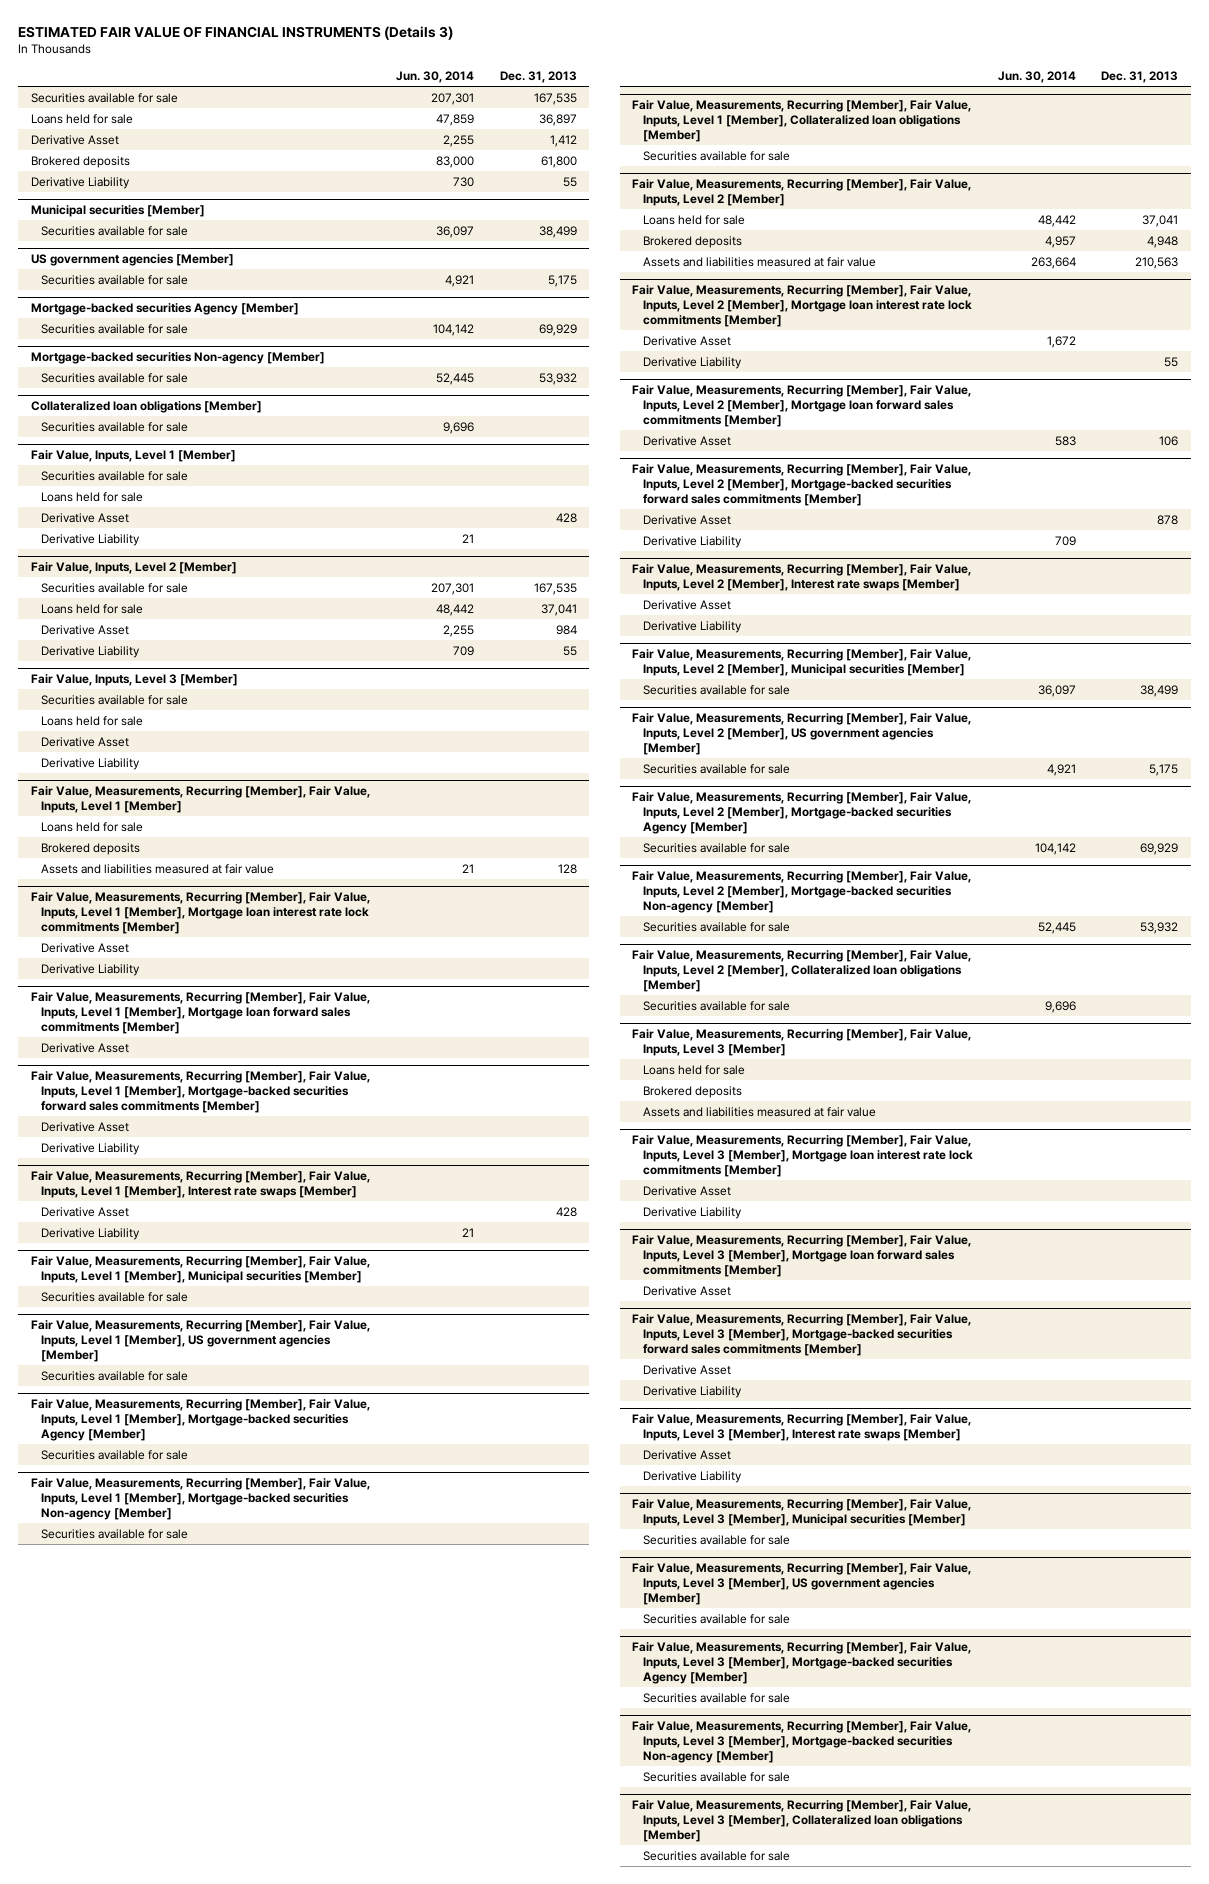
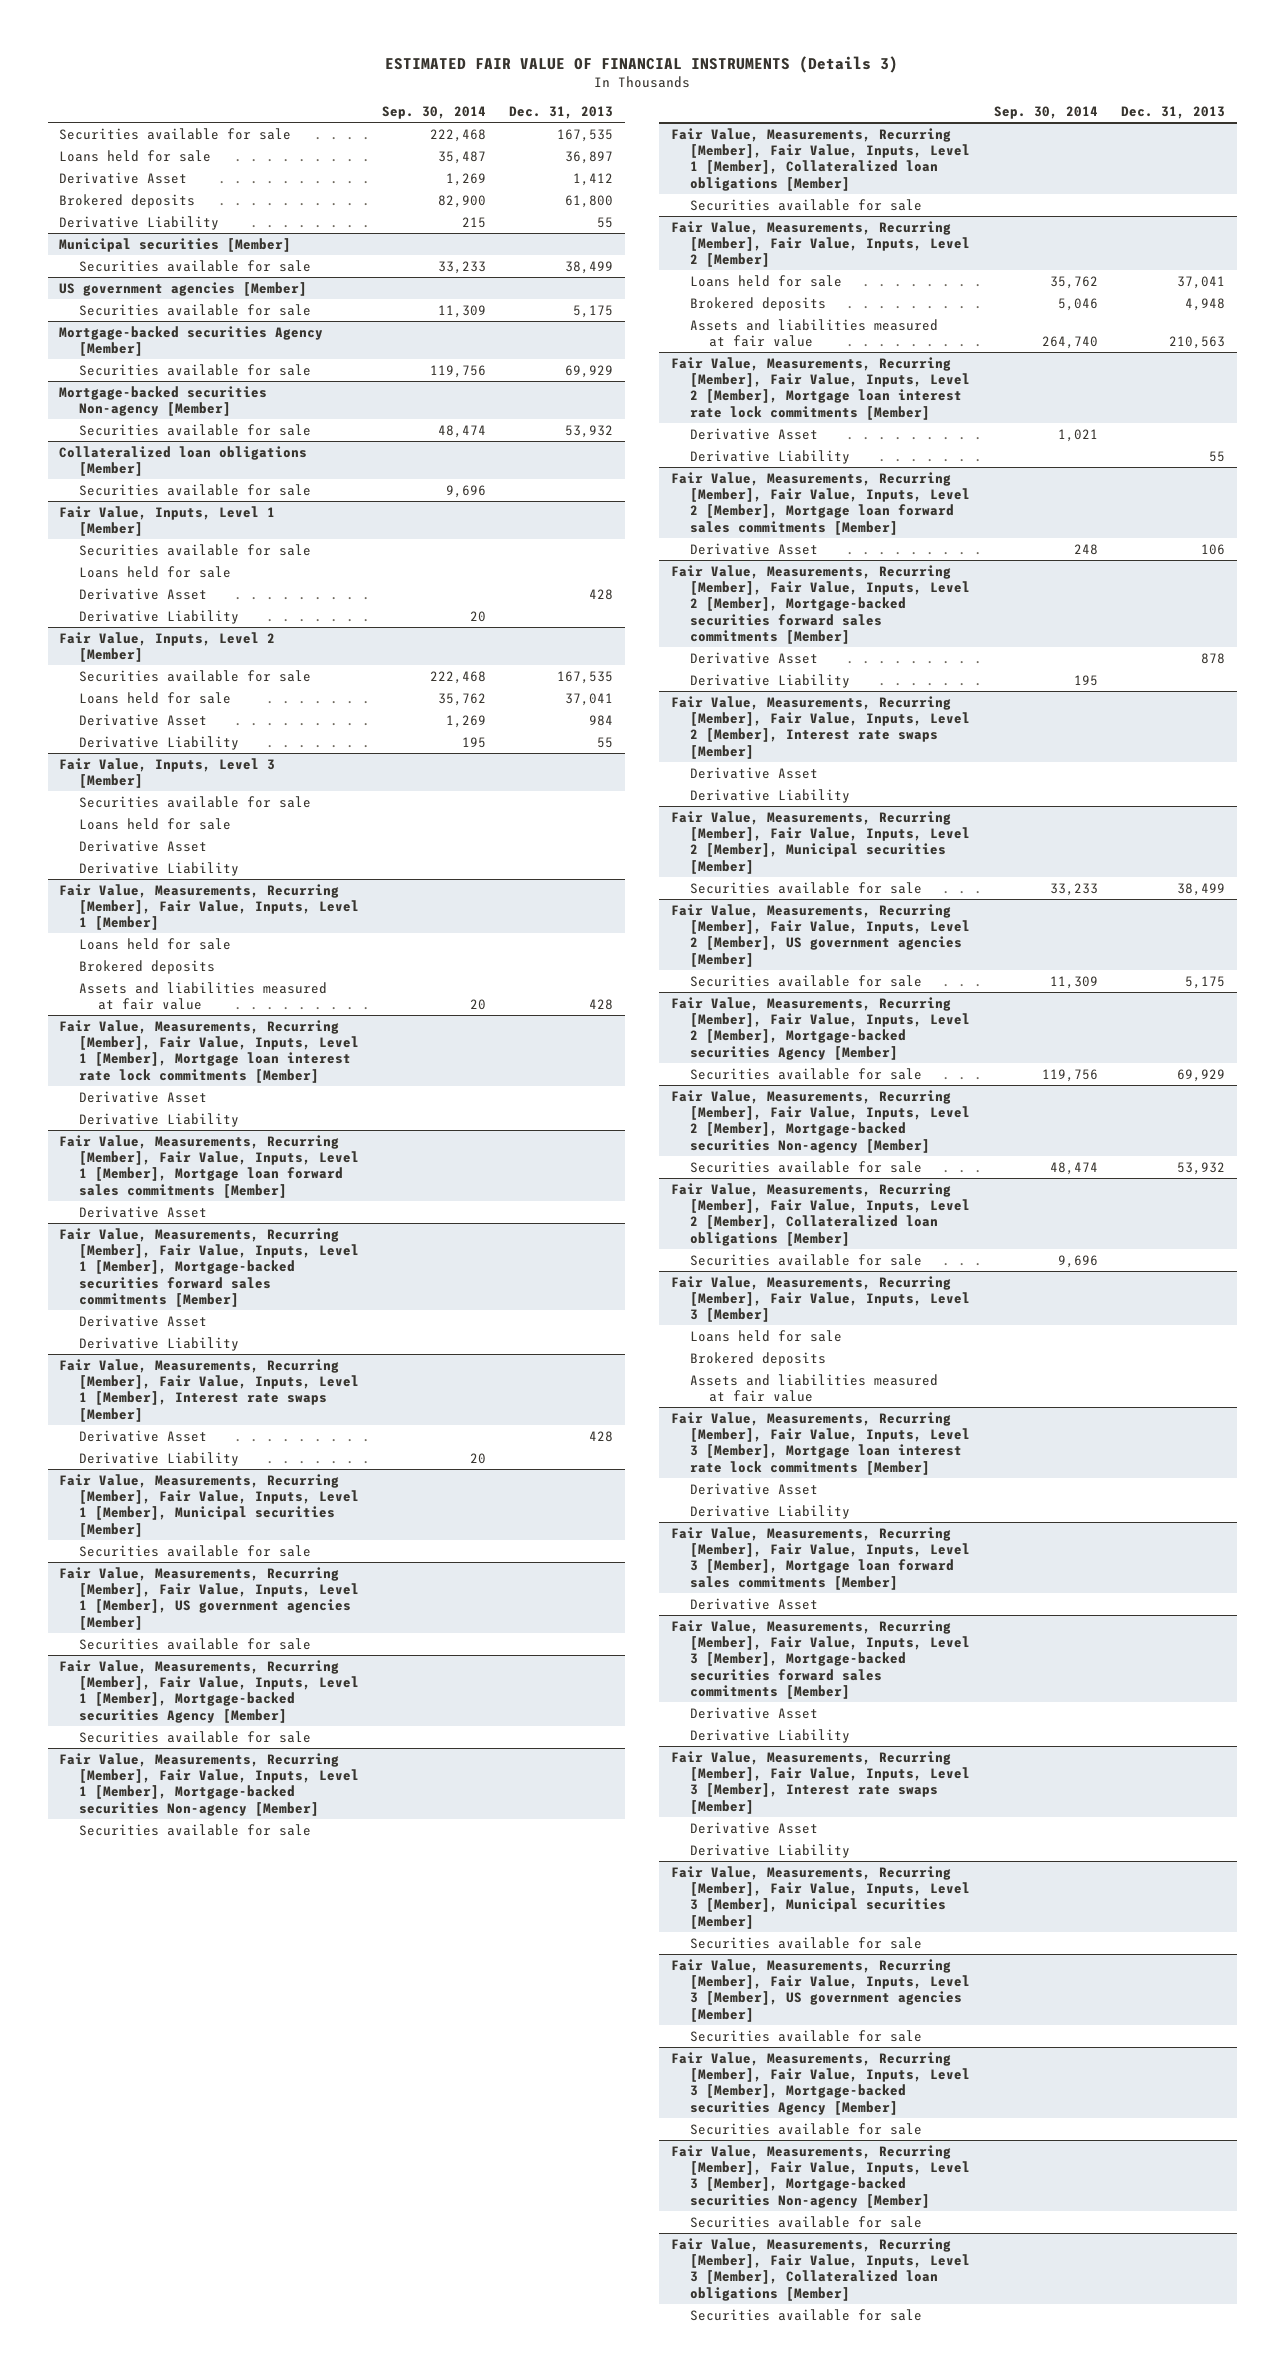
[396,71,475,84] Jun. 30, 2014 -> none
none -> [382,106,487,120] Sep. 30, 2014
[557,863,577,874] 128 -> [589,998,614,1010] 428

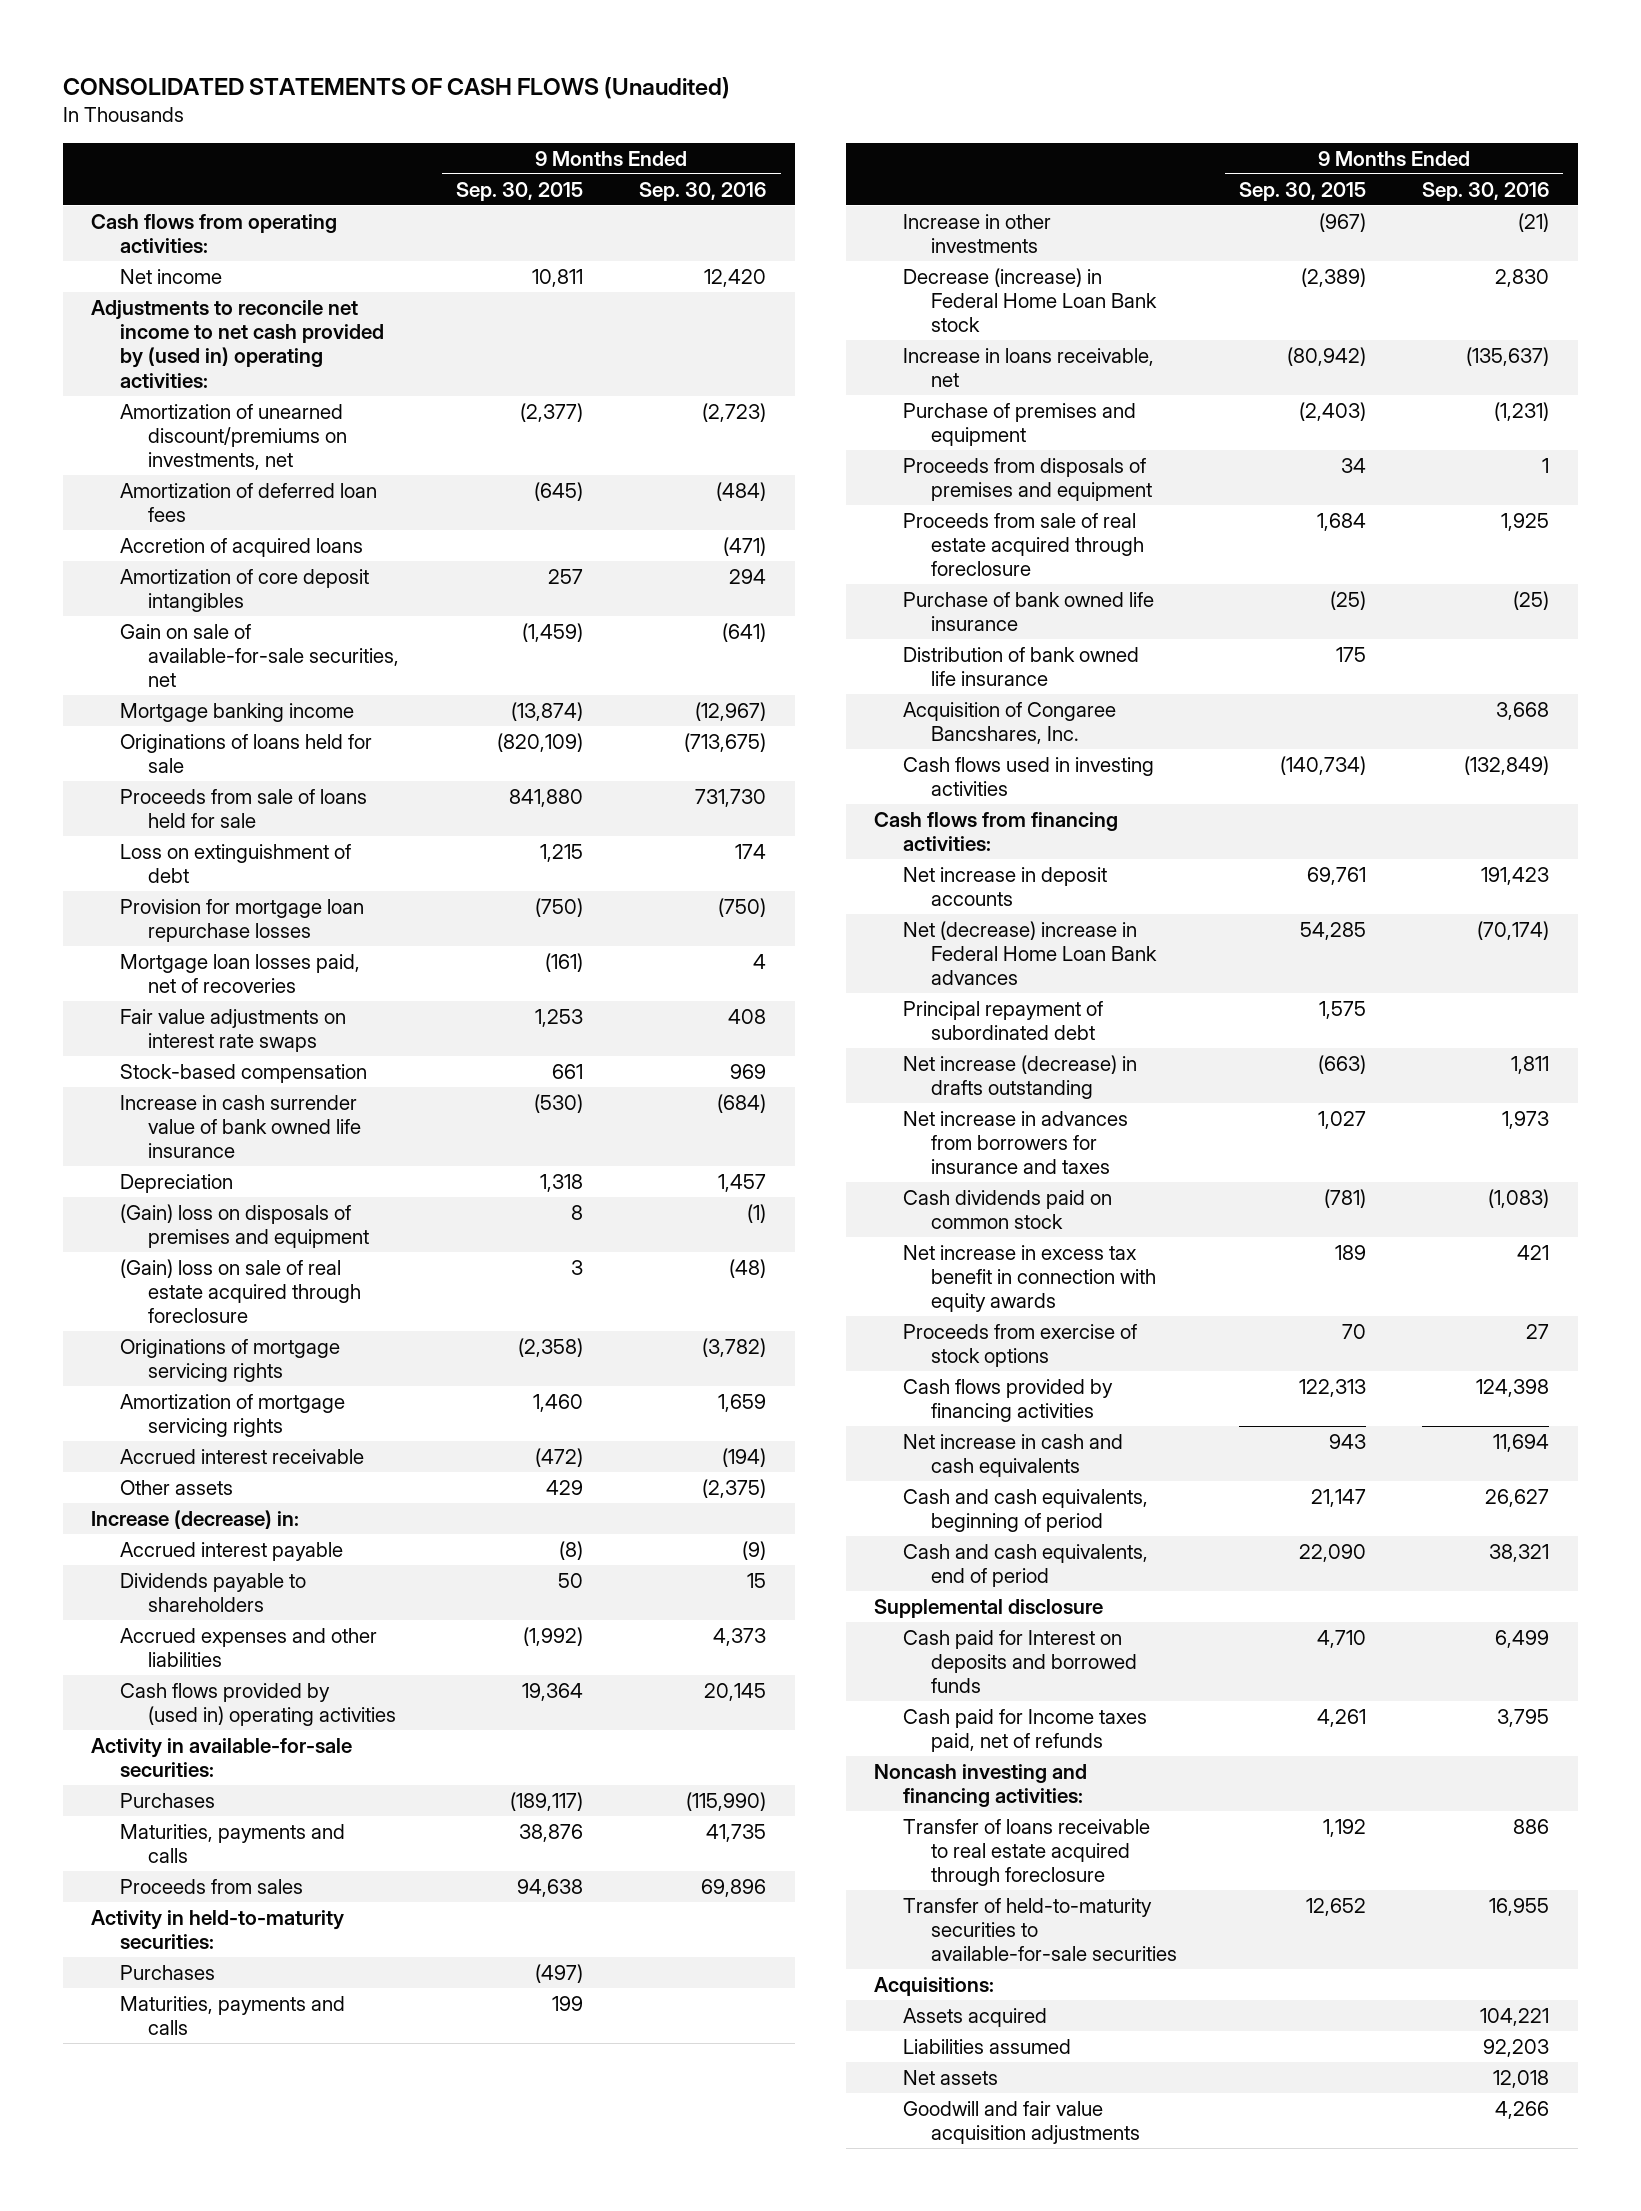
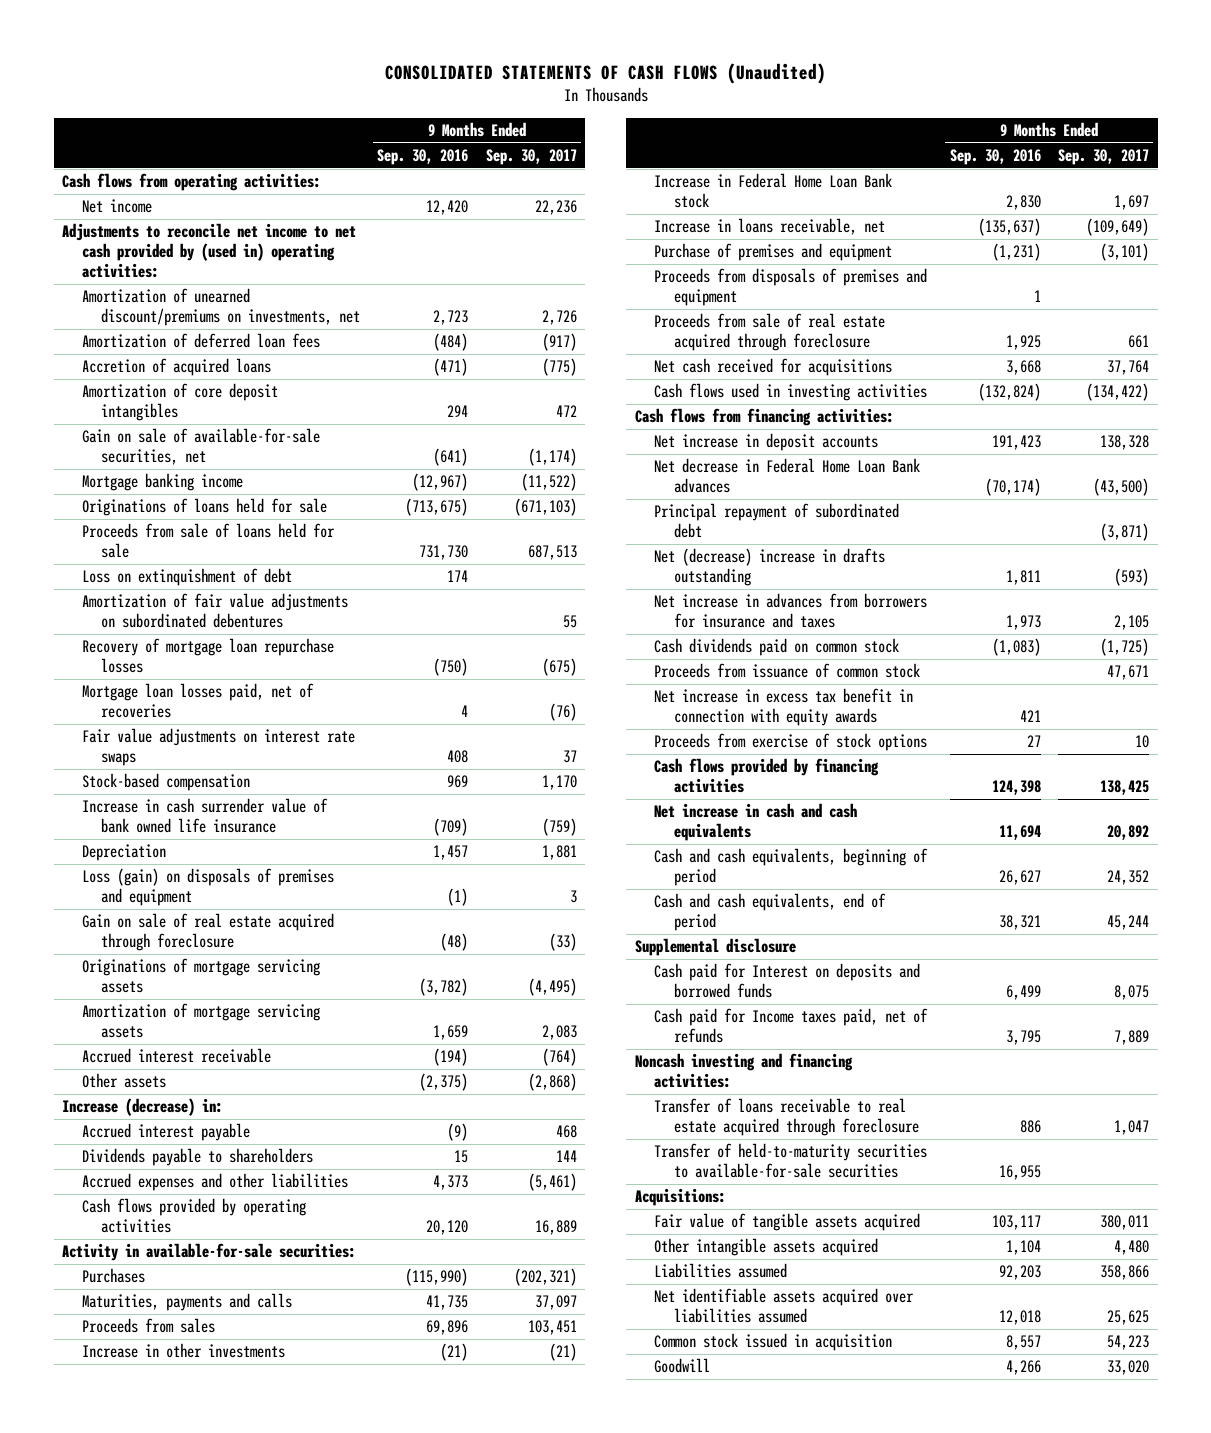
[455,181,583,201] Sep. 30, 2015 -> none
none -> [485,148,577,165] Sep. 30, 2017
[702,402,767,422] (2,723) -> [433,310,469,326] 2,723
[119,843,351,884] Loss on extinguishment of debt -> [81,568,292,587] Loss on extinquishment of debt
none -> [81,593,348,629] Amortization of fair value adjustments on subordinated debentures
[119,898,364,943] Provision for mortgage loan repurchase losses -> [81,638,334,674] Recovery of mortgage loan repurchase losses
[717,1093,767,1113] (684) -> [433,818,469,837] (709)
[119,1203,370,1249] (Gain) loss on disposals of premises and equipment -> [81,868,334,907] Loss (gain) on disposals of premises and equipment
[119,1258,362,1324] (Gain) loss on sale of real estate acquired through foreclosure -> [81,913,334,952] Gain on sale of real estate acquired through foreclosure
[119,1338,340,1383] Originations of mortgage servicing rights -> [81,958,320,994] Originations of mortgage servicing assets
[119,1393,345,1438] Amortization of mortgage servicing rights -> [81,1003,320,1039] Amortization of mortgage servicing assets
[119,1682,397,1727] Cash flows provided by (used in) operating activities -> [81,1198,306,1234] Cash flows provided by operating activities
[704,1682,767,1701] 20,145 -> [426,1220,469,1236] 20,120
[91,1909,345,1950] Activity in held-to-maturity securities: -> none
[119,1964,215,1980] Purchases -> none
[119,1995,345,2036] Maturities, payments and calls -> none
[902,267,1158,333] Decrease (increase) in Federal Home Loan Bank stock -> [654,173,893,209] Increase in Federal Home Loan Bank stock
[902,591,1154,632] Purchase of bank owned life insurance -> none
[902,646,1139,687] Distribution of bank owned life insurance -> none
[902,701,1116,745] Acquisition of Congaree Bancshares, Inc. -> [654,358,893,377] Net cash received for acquisitions
[1464,755,1550,775] (132,849) -> [977,383,1041,402] (132,824)
[902,920,1158,986] Net (decrease) increase in Federal Home Loan Bank advances -> [654,458,921,494] Net decrease in Federal Home Loan Bank advances
[902,1054,1137,1100] Net increase (decrease) in drafts outstanding -> [654,548,886,587] Net (decrease) increase in drafts outstanding
none -> [654,663,921,679] Proceeds from issuance of common stock
[902,2007,1047,2027] Assets acquired -> [654,1213,921,1232] Fair value of tangible assets acquired
[1480,2007,1550,2026] 104,221 -> [991,1215,1041,1231] 103,117
none -> [654,1238,879,1257] Other intangible assets acquired
[902,2069,998,2085] Net assets -> [654,1288,915,1324] Net identifiable assets acquired over liabilities assumed
none -> [654,1333,893,1352] Common stock issued in acquisition
[902,2100,1141,2145] Goodwill and fair value acquisition adjustments -> [654,1358,711,1374] Goodwill

